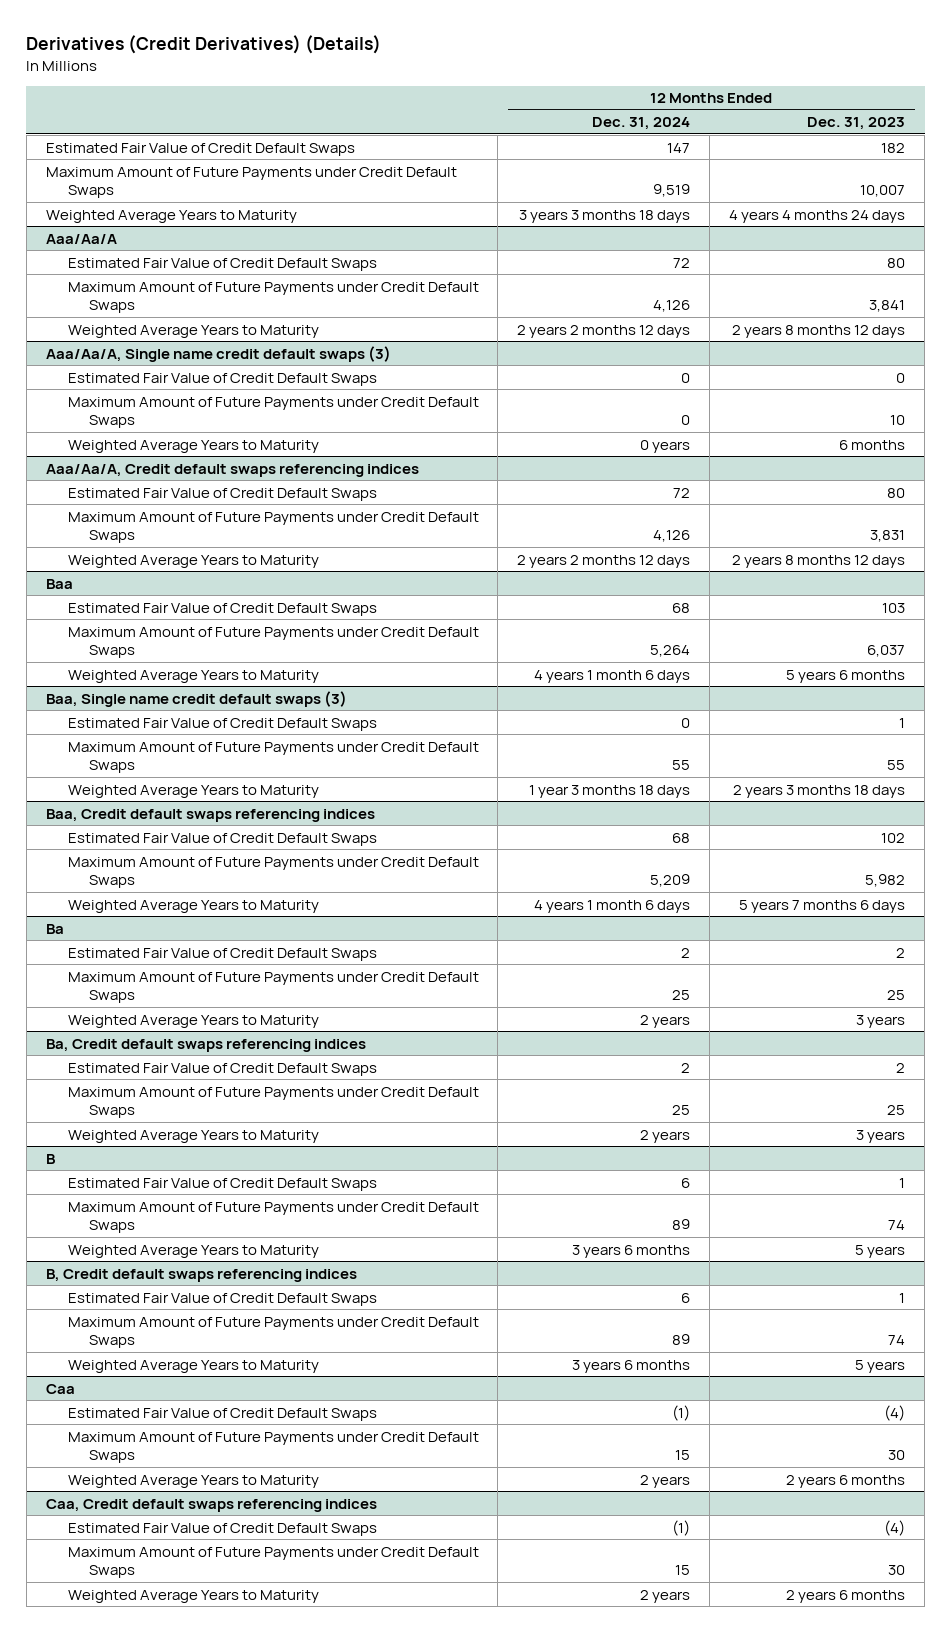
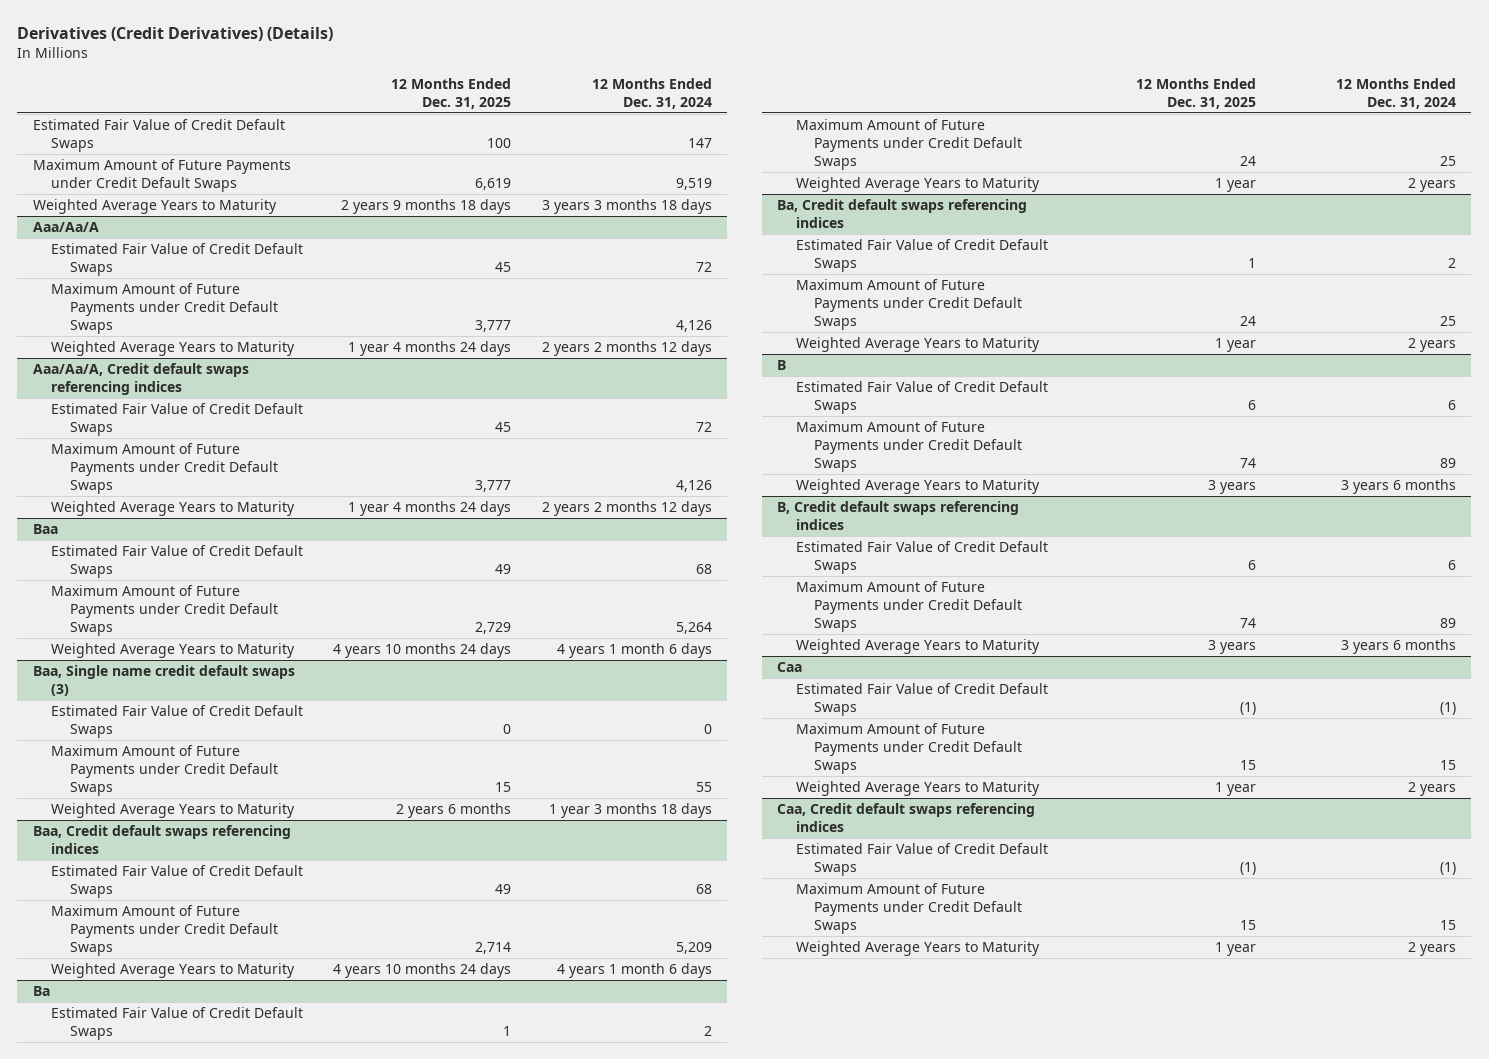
[807,117,906,131] Dec. 31, 2023 -> none
none -> [391,77,512,109] 12 Months Ended Dec. 31, 2025
[45,345,391,362] Aaa/Aa/A, Single name credit default swaps (3) -> none
[67,372,377,386] Estimated Fair Value of Credit Default Swaps -> none
[67,396,479,429] Maximum Amount of Future Payments under Credit Default Swaps -> none
[67,439,319,453] Weighted Average Years to Maturity -> none

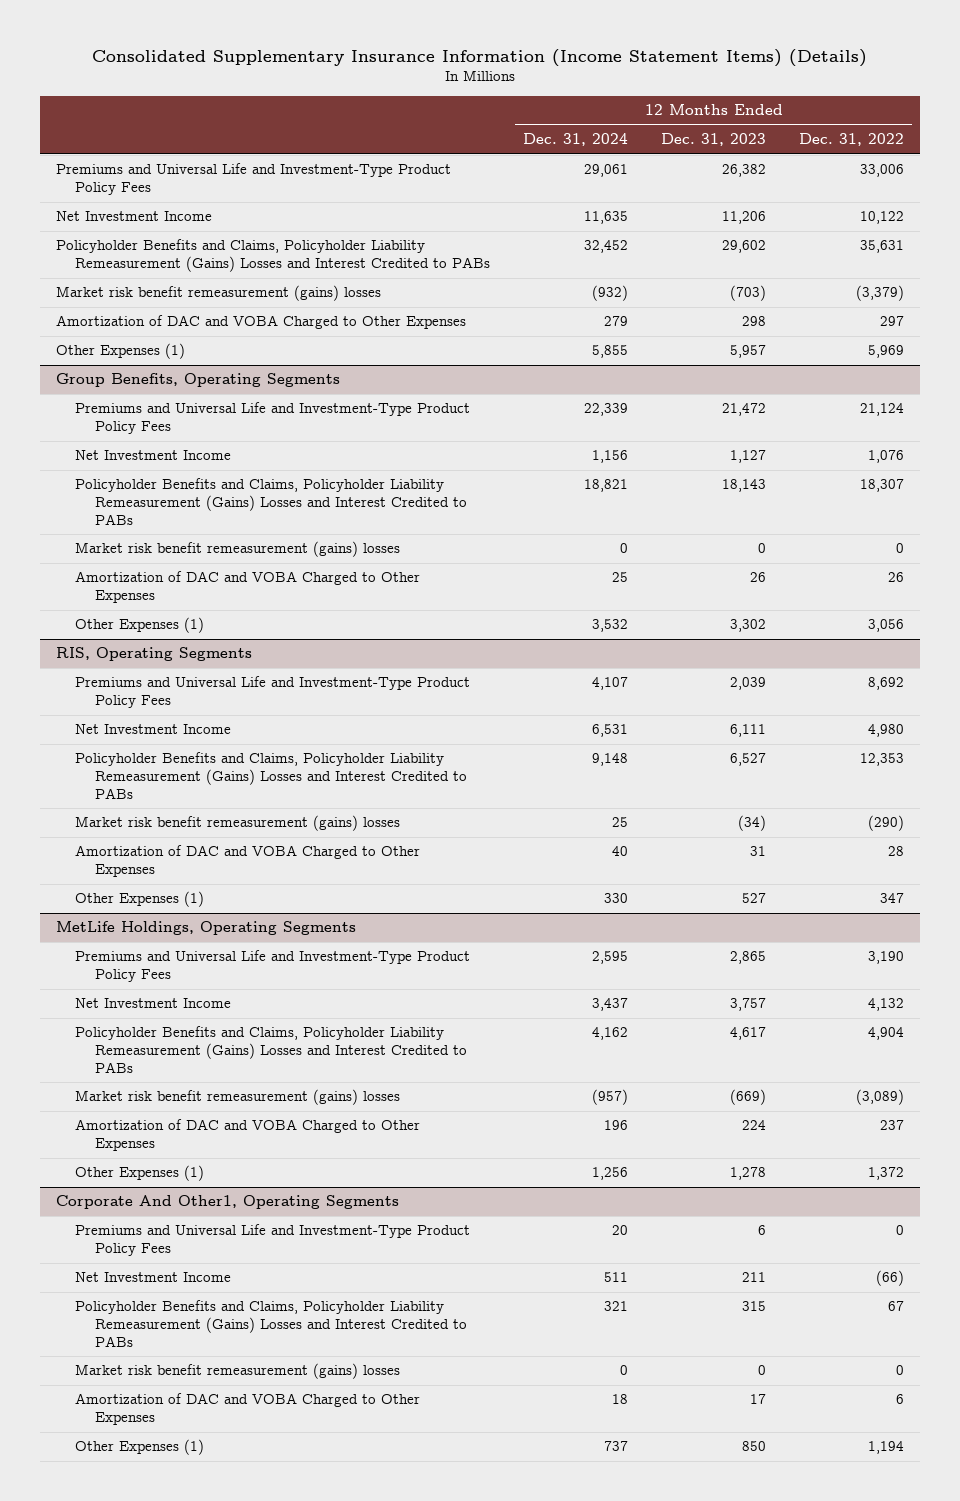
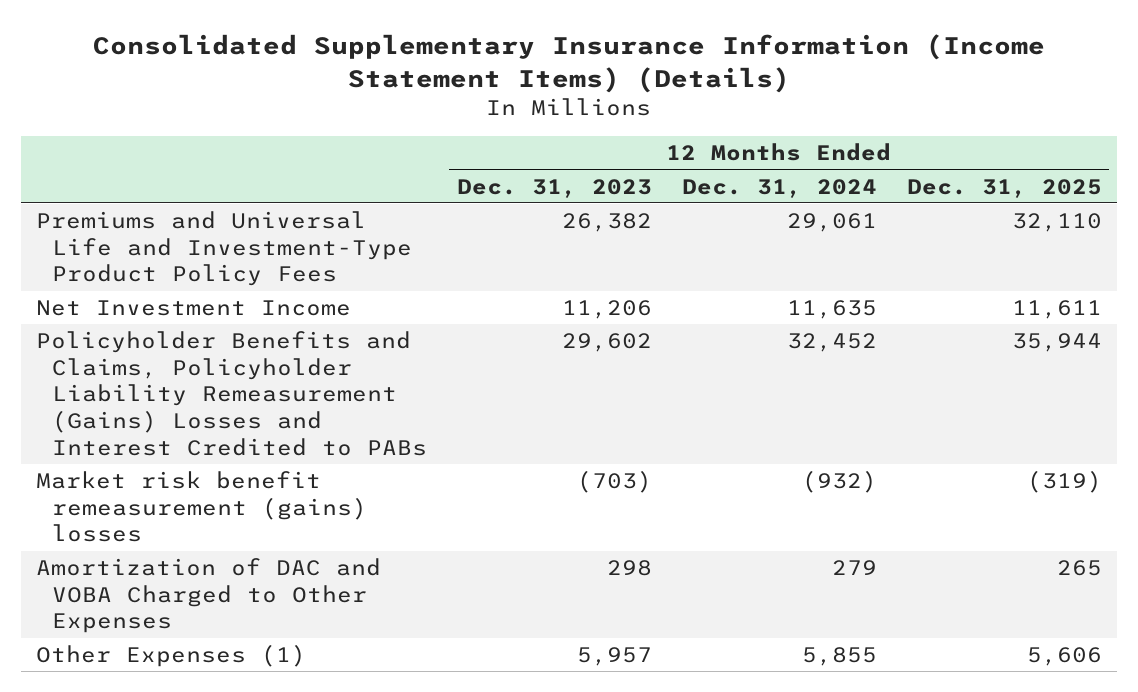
[798,133,904,147] Dec. 31, 2022 -> none
none -> [906,178,1102,198] Dec. 31, 2025
[55,373,340,388] Group Benefits, Operating Segments -> none
[75,402,471,434] Premiums and Universal Life and Investment-Type Product Policy Fees -> none
[75,450,232,461] Net Investment Income -> none
[75,478,467,525] Policyholder Benefits and Claims, Policyholder Liability Remeasurement (Gains) Losses and Interest Credited to PABs -> none
[75,541,401,558] Market risk benefit remeasurement (gains) losses -> none
[75,571,421,603] Amortization of DAC and VOBA Charged to Other Expenses -> none
[75,617,205,634] Other Expenses (1) -> none
[55,647,252,662] RIS, Operating Segments -> none
[75,676,471,708] Premiums and Universal Life and Investment-Type Product Policy Fees -> none
[75,724,232,735] Net Investment Income -> none
[75,752,467,799] Policyholder Benefits and Claims, Policyholder Liability Remeasurement (Gains) Losses and Interest Credited to PABs -> none
[75,815,401,832] Market risk benefit remeasurement (gains) losses -> none
[75,845,421,877] Amortization of DAC and VOBA Charged to Other Expenses -> none
[75,891,205,908] Other Expenses (1) -> none
[55,921,356,936] MetLife Holdings, Operating Segments -> none
[75,950,471,982] Premiums and Universal Life and Investment-Type Product Policy Fees -> none
[75,998,232,1009] Net Investment Income -> none
[75,1026,467,1073] Policyholder Benefits and Claims, Policyholder Liability Remeasurement (Gains) Losses and Interest Credited to PABs -> none
[75,1089,401,1106] Market risk benefit remeasurement (gains) losses -> none
[75,1119,421,1151] Amortization of DAC and VOBA Charged to Other Expenses -> none
[75,1165,205,1182] Other Expenses (1) -> none
[55,1195,399,1210] Corporate And Other1, Operating Segments -> none
[75,1224,471,1256] Premiums and Universal Life and Investment-Type Product Policy Fees -> none
[75,1272,232,1283] Net Investment Income -> none
[75,1300,467,1347] Policyholder Benefits and Claims, Policyholder Liability Remeasurement (Gains) Losses and Interest Credited to PABs -> none
[75,1363,401,1380] Market risk benefit remeasurement (gains) losses -> none
[75,1393,421,1425] Amortization of DAC and VOBA Charged to Other Expenses -> none
[75,1439,205,1456] Other Expenses (1) -> none

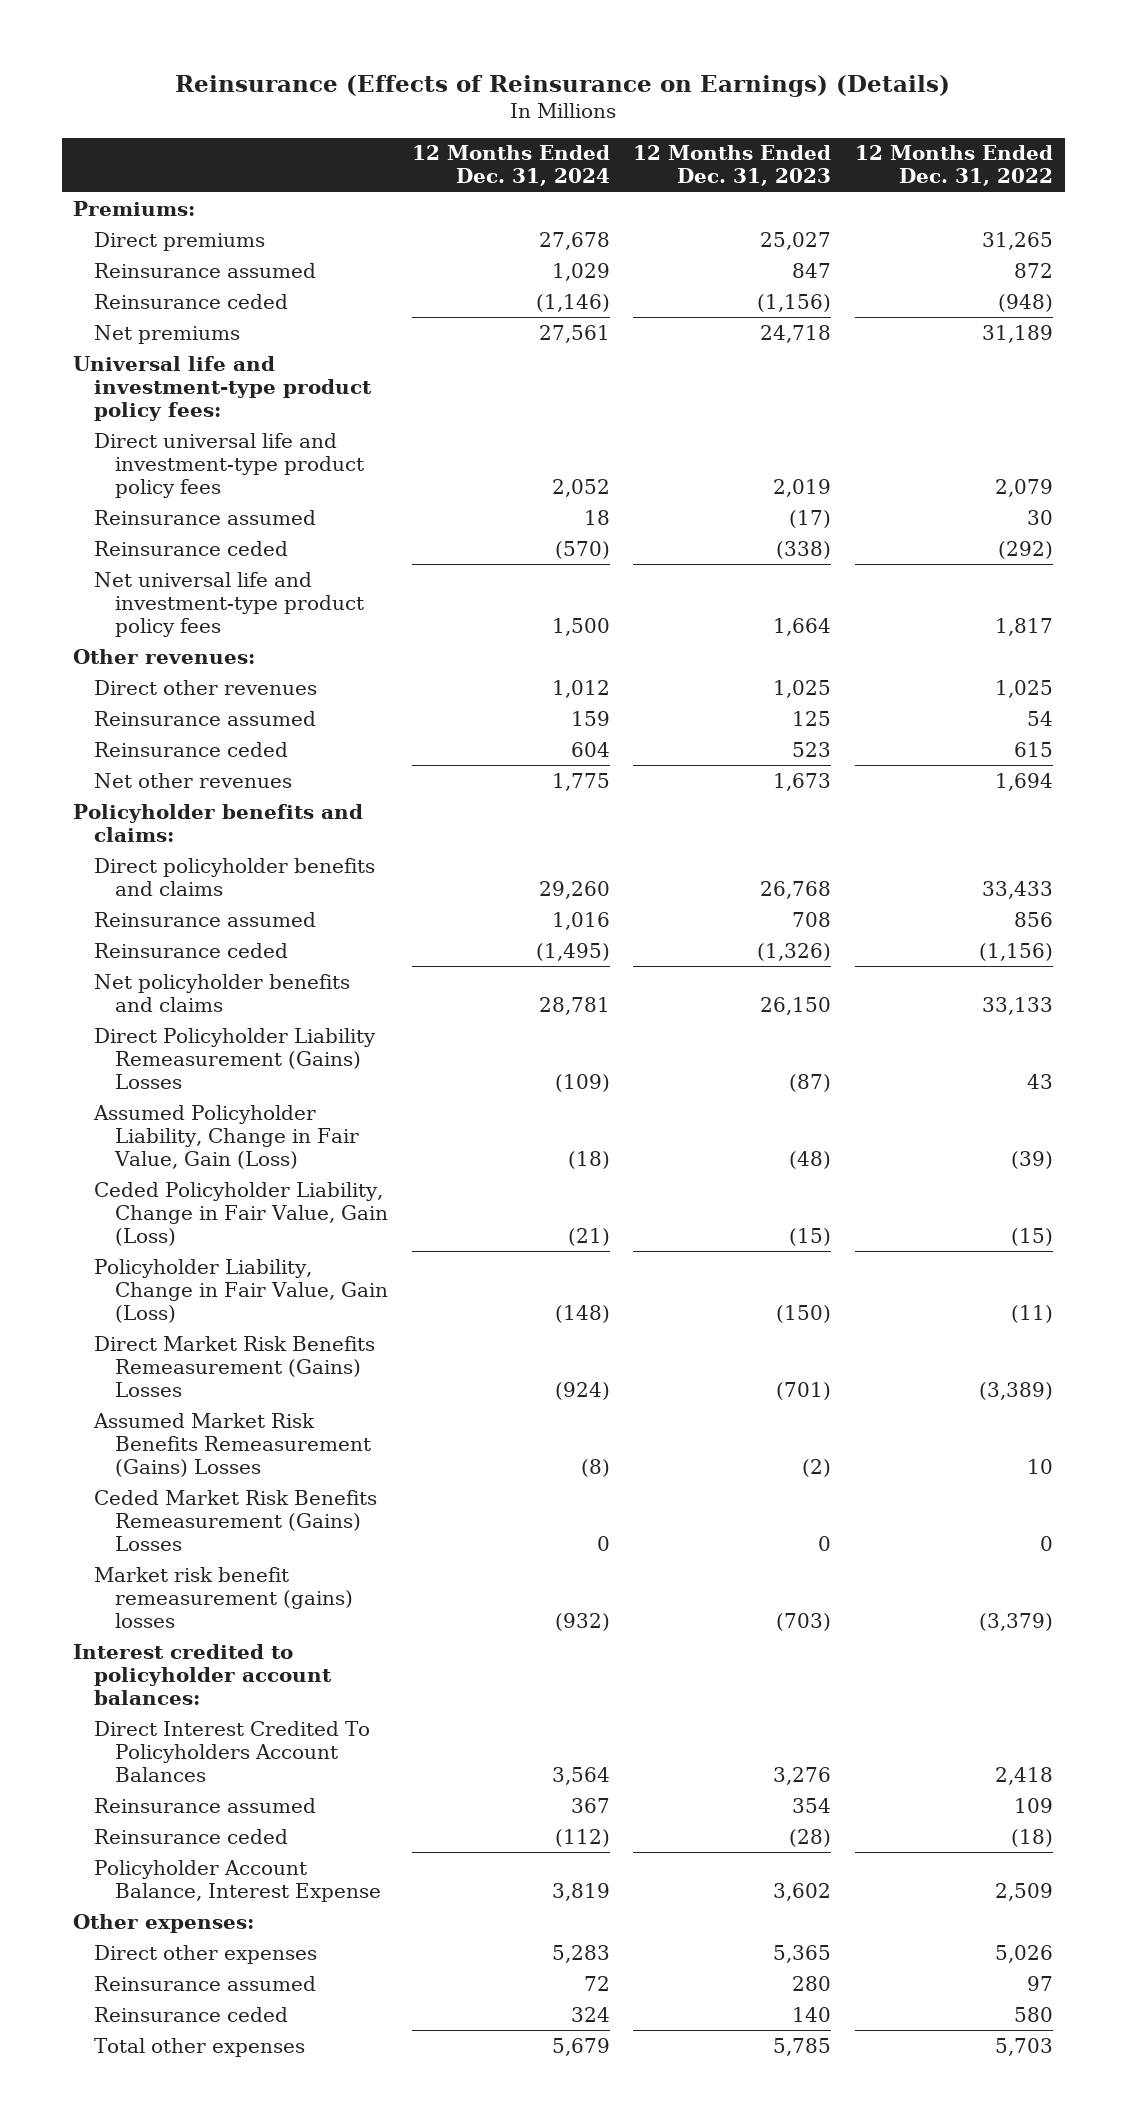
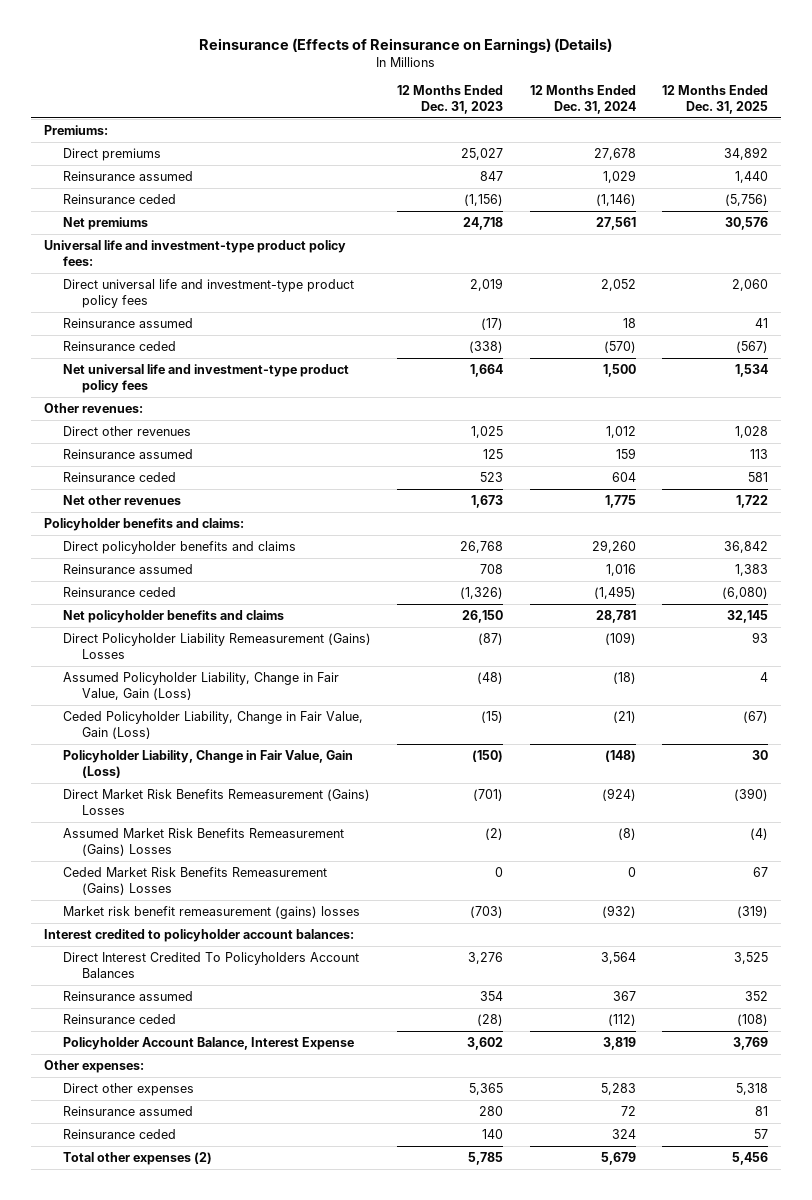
[855,145,1054,187] 12 Months Ended Dec. 31, 2022 -> none
none -> [661,85,768,115] 12 Months Ended Dec. 31, 2025
[94,2037,306,2057] Total other expenses -> [62,1151,212,1165] Total other expenses (2)

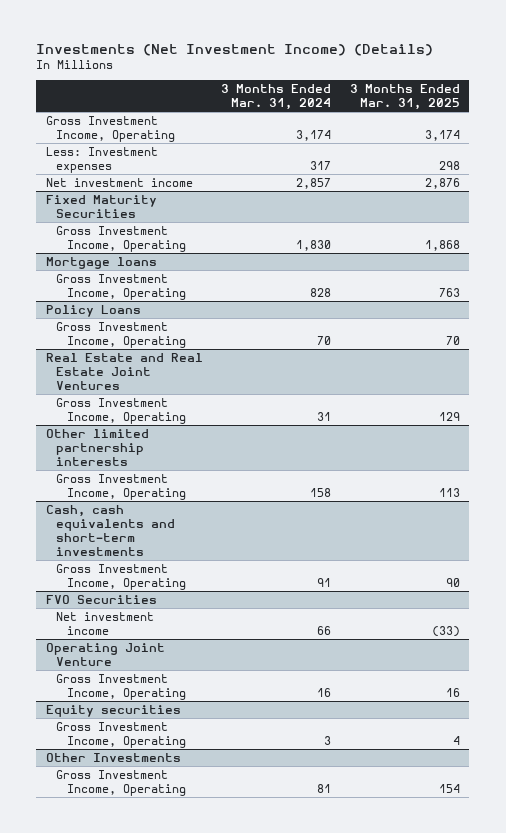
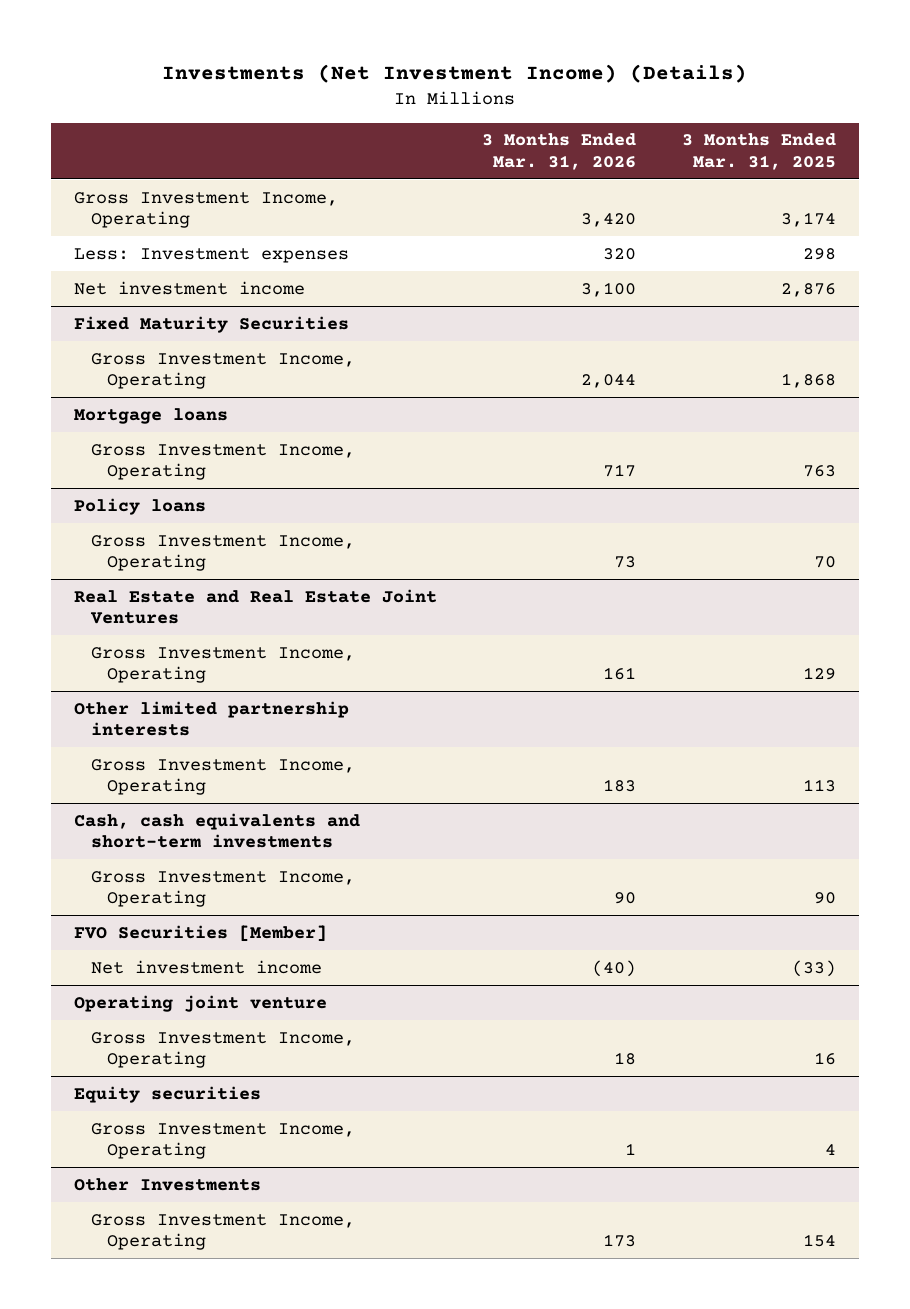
[221,84,332,111] 3 Months Ended Mar. 31, 2024 -> none
none -> [482,133,637,170] 3 Months Ended Mar. 31, 2026
[45,304,141,317] Policy Loans -> [73,497,206,515] Policy loans
[45,594,157,604] FVO Securities -> [73,924,327,942] FVO Securities [Member]
[45,642,165,666] Operating Joint Venture -> [73,994,327,1012] Operating joint venture

